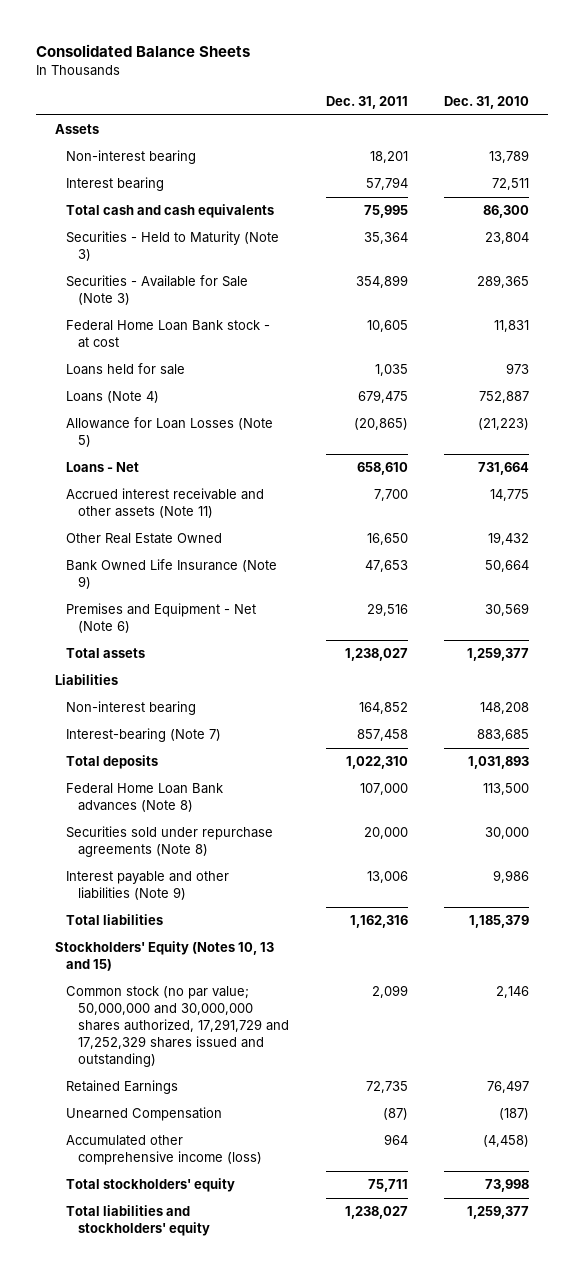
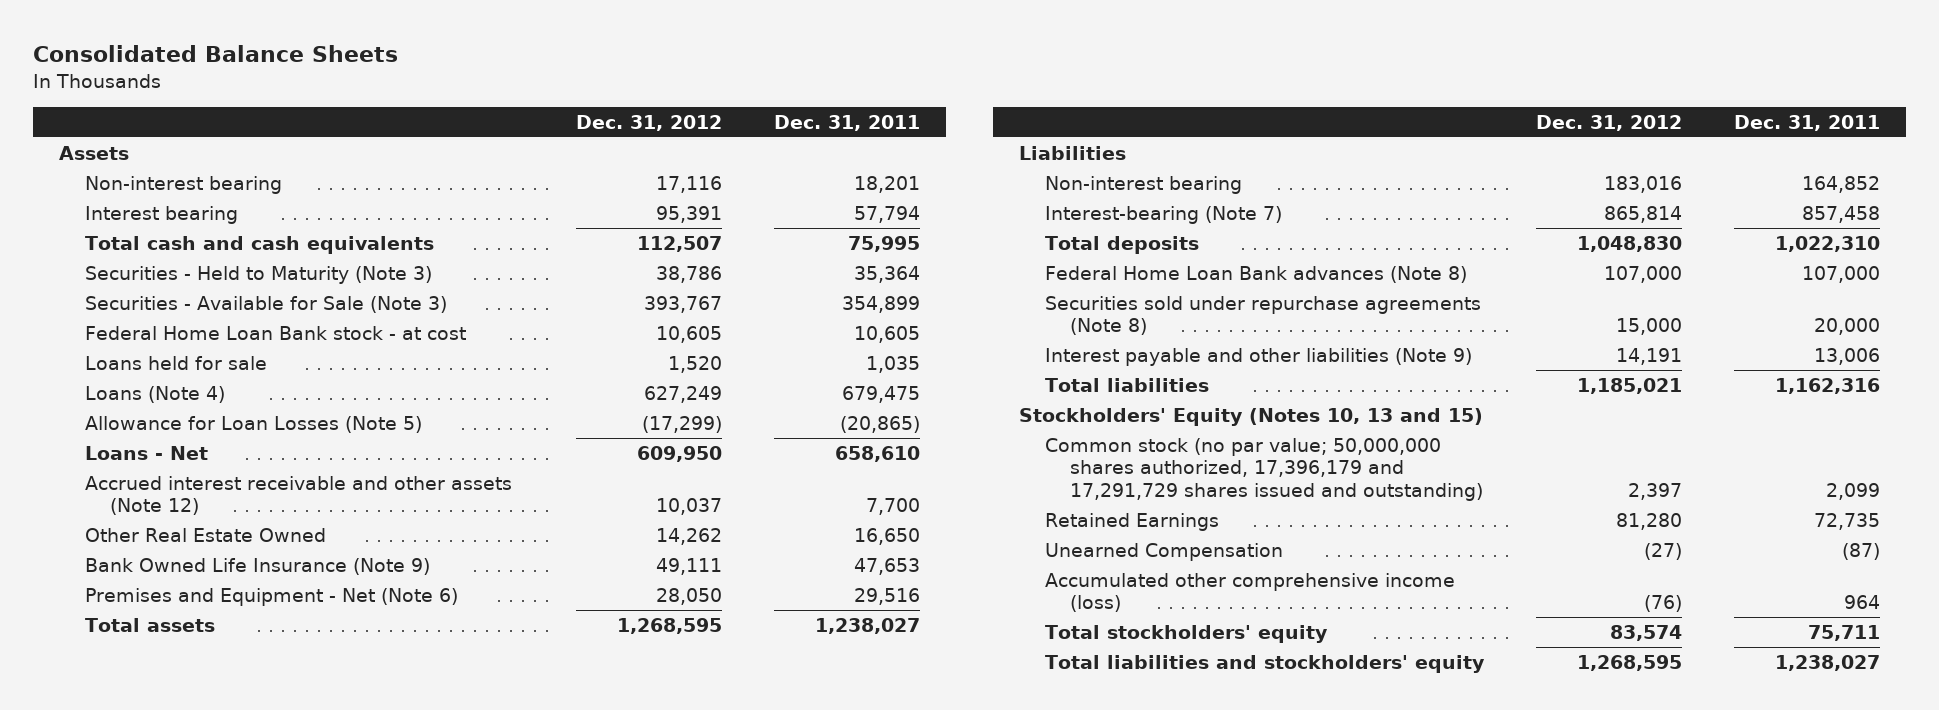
[444,95,530,109] Dec. 31, 2010 -> none
none -> [575,114,722,131] Dec. 31, 2012
[66,488,265,519] Accrued interest receivable and other assets (Note 11) -> [84,475,512,516] Accrued interest receivable and other assets (Note 12)
[66,986,289,1068] Common stock (no par value; 50,000,000 and 30,000,000 shares authorized, 17,291,729 and 17,252,329 shares issued and outstanding) -> [1044,437,1484,501] Common stock (no par value; 50,000,000 shares authorized, 17,396,179 and 17,291,729 shares issued and outstanding)

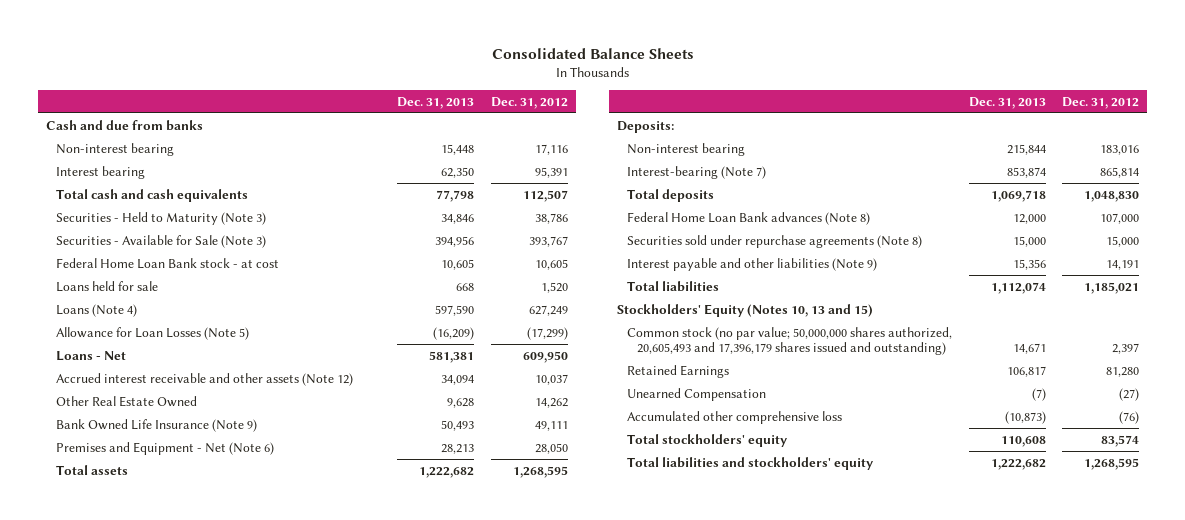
[773,114,920,131] Dec. 31, 2011 -> none
none -> [397,96,475,109] Dec. 31, 2013
[59,145,130,160] Assets -> none
none -> [46,119,204,131] Cash and due from banks
[1019,145,1127,160] Liabilities -> none
none -> [617,120,675,133] Deposits:
[1044,437,1484,501] Common stock (no par value; 50,000,000 shares authorized, 17,396,179 and 17,291,729 shares issued and outstanding) -> [627,326,953,356] Common stock (no par value; 50,000,000 shares authorized, 20,605,493 and 17,396,179 shares issued and outstanding)
[1044,572,1455,613] Accumulated other comprehensive income (loss) -> [627,410,843,424] Accumulated other comprehensive loss

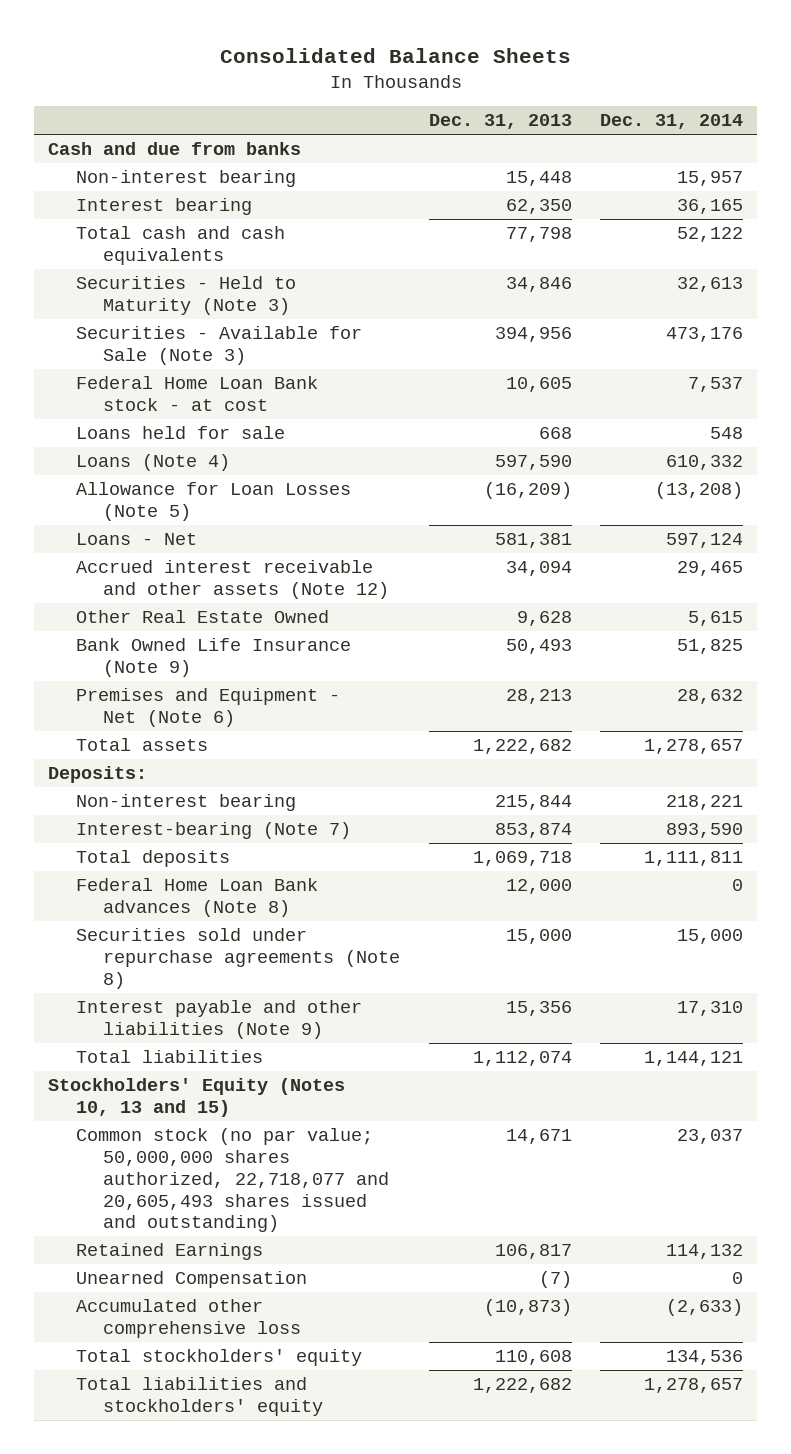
[490,96,568,109] Dec. 31, 2012 -> none
none -> [599,114,743,130] Dec. 31, 2014
[627,326,953,356] Common stock (no par value; 50,000,000 shares authorized, 20,605,493 and 17,396,179 shares issued and outstanding) -> [75,1128,390,1233] Common stock (no par value; 50,000,000 shares authorized, 22,718,077 and 20,605,493 shares issued and outstanding)

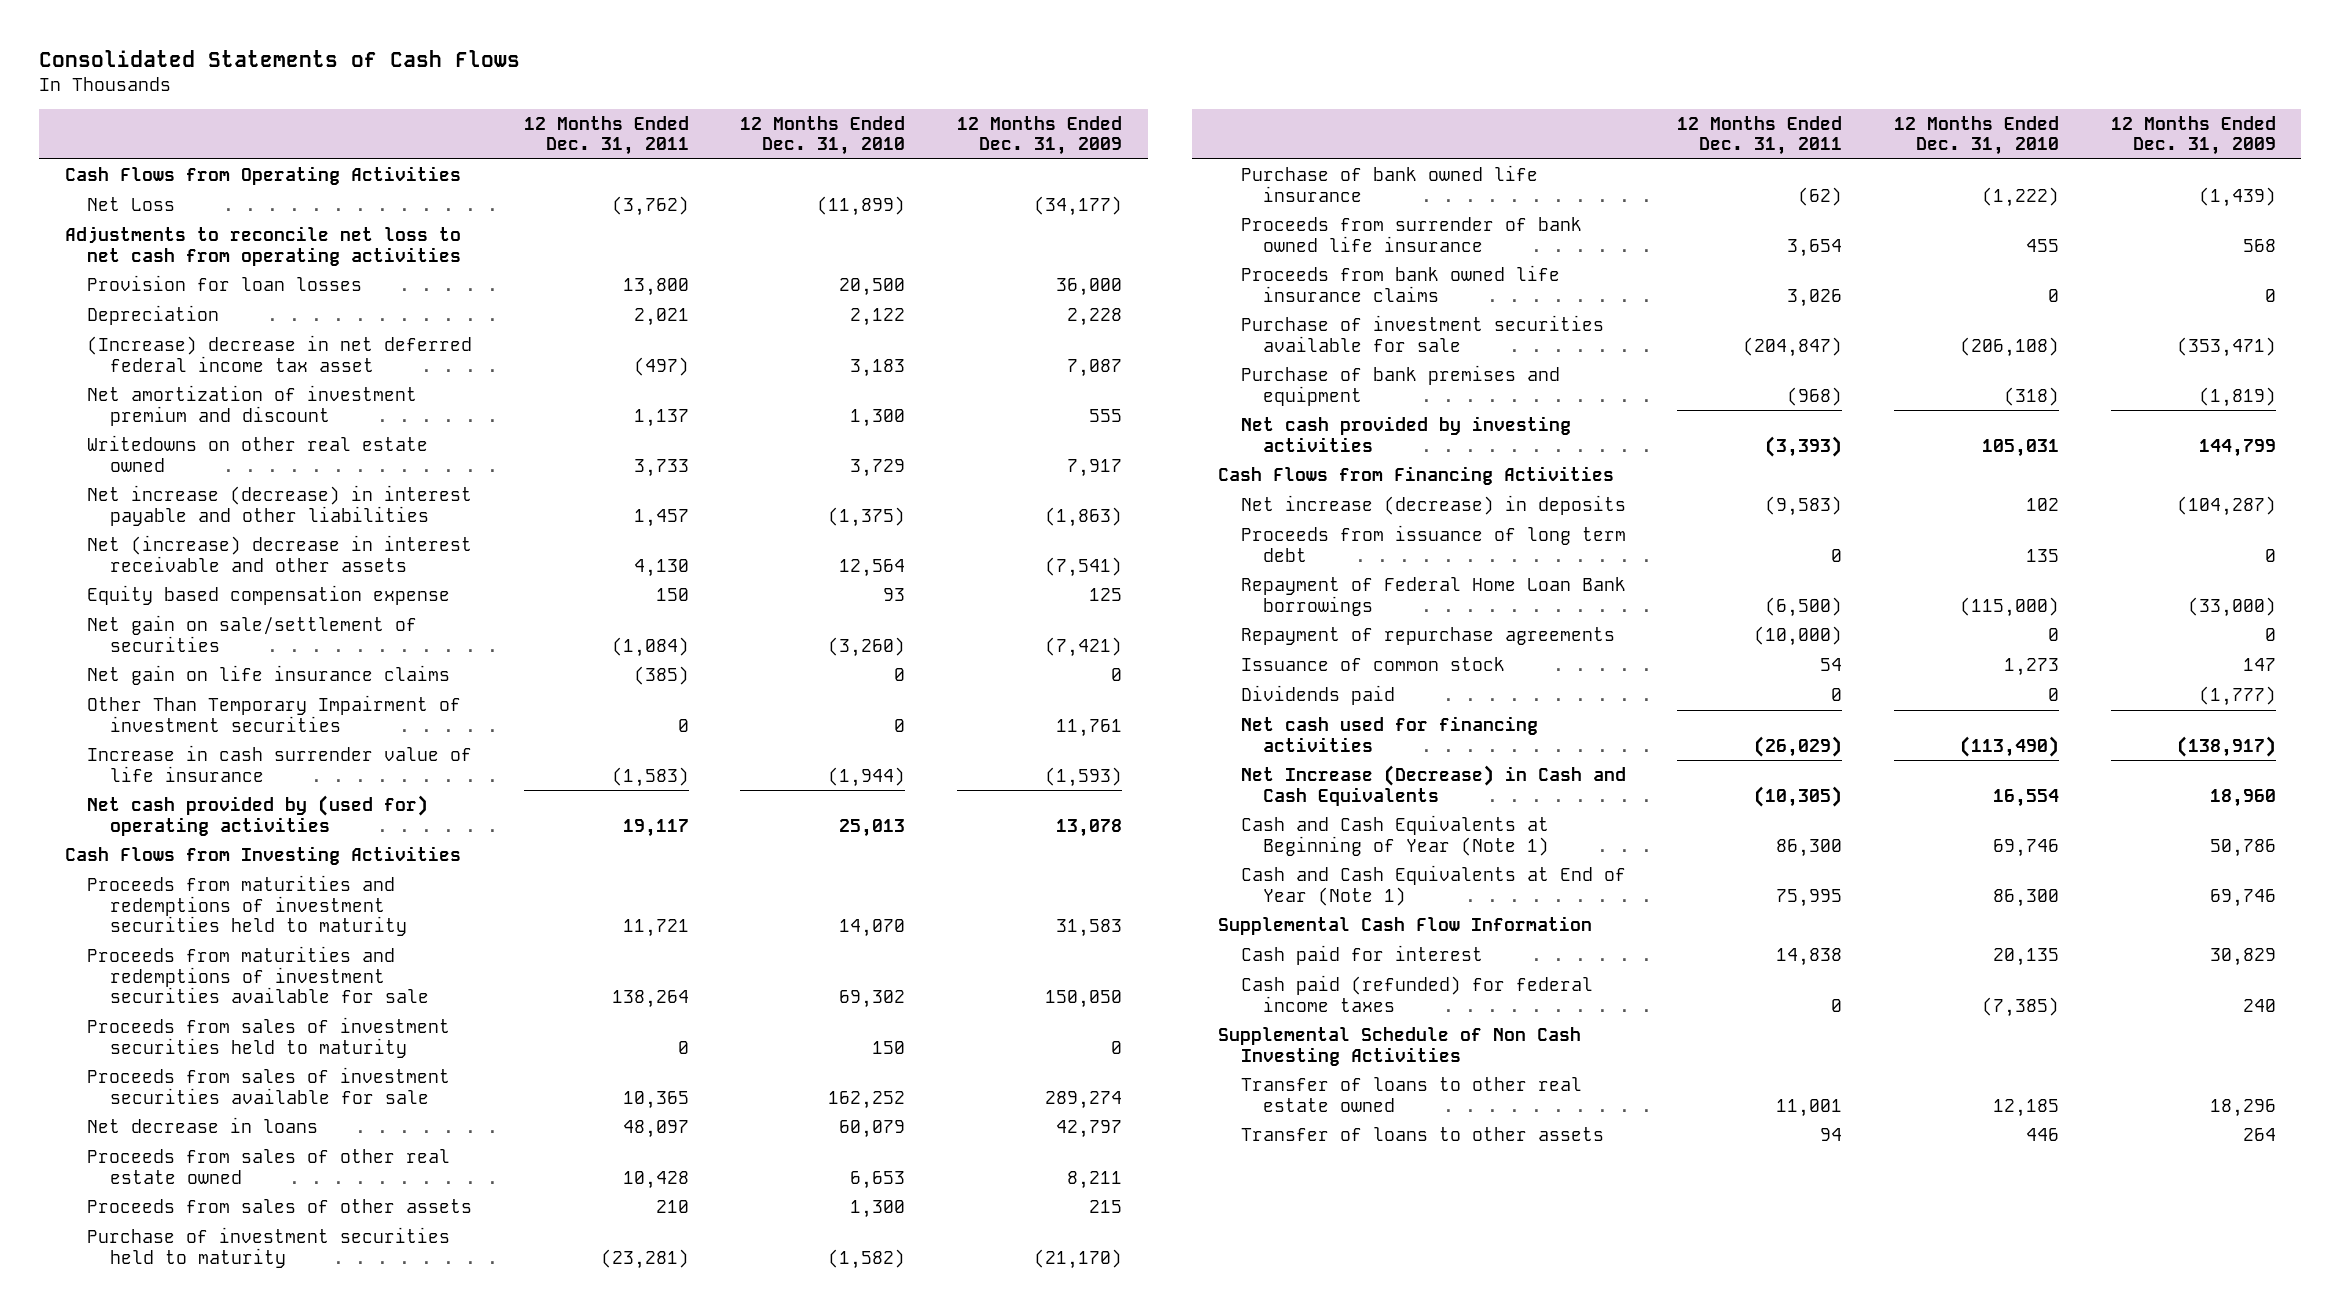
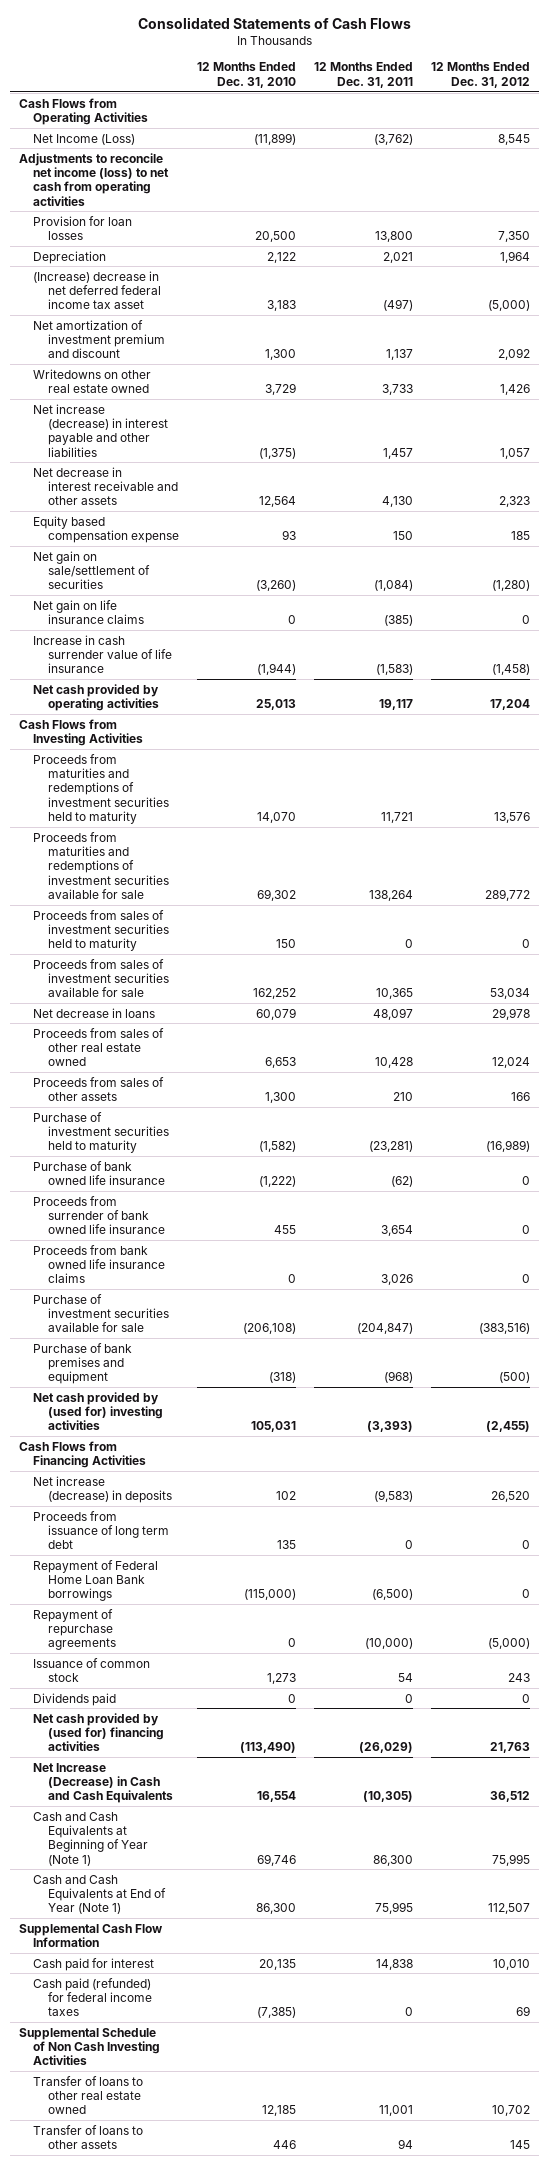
[956,115,1122,156] 12 Months Ended Dec. 31, 2009 -> none
none -> [430,62,530,88] 12 Months Ended Dec. 31, 2012
[87,197,176,212] Net Loss -> [33,133,136,145] Net Income (Loss)
[64,226,462,266] Adjustments to reconcile net loss to net cash from operating activities -> [19,152,170,206] Adjustments to reconcile net income (loss) to net cash from operating activities
[87,535,473,572] Net (increase) decrease in interest receivable and other assets -> [33,466,178,506] Net decrease in interest receivable and other assets
[87,695,462,732] Other Than Temporary Impairment of investment securities -> none
[87,795,429,836] Net cash provided by (used for) operating activities -> [33,683,160,711] Net cash provided by operating activities
[1240,416,1571,452] Net cash provided by investing activities -> [33,1391,163,1431] Net cash provided by (used for) investing activities
[1240,716,1538,752] Net cash used for financing activities -> [33,1712,164,1752] Net cash provided by (used for) financing activities

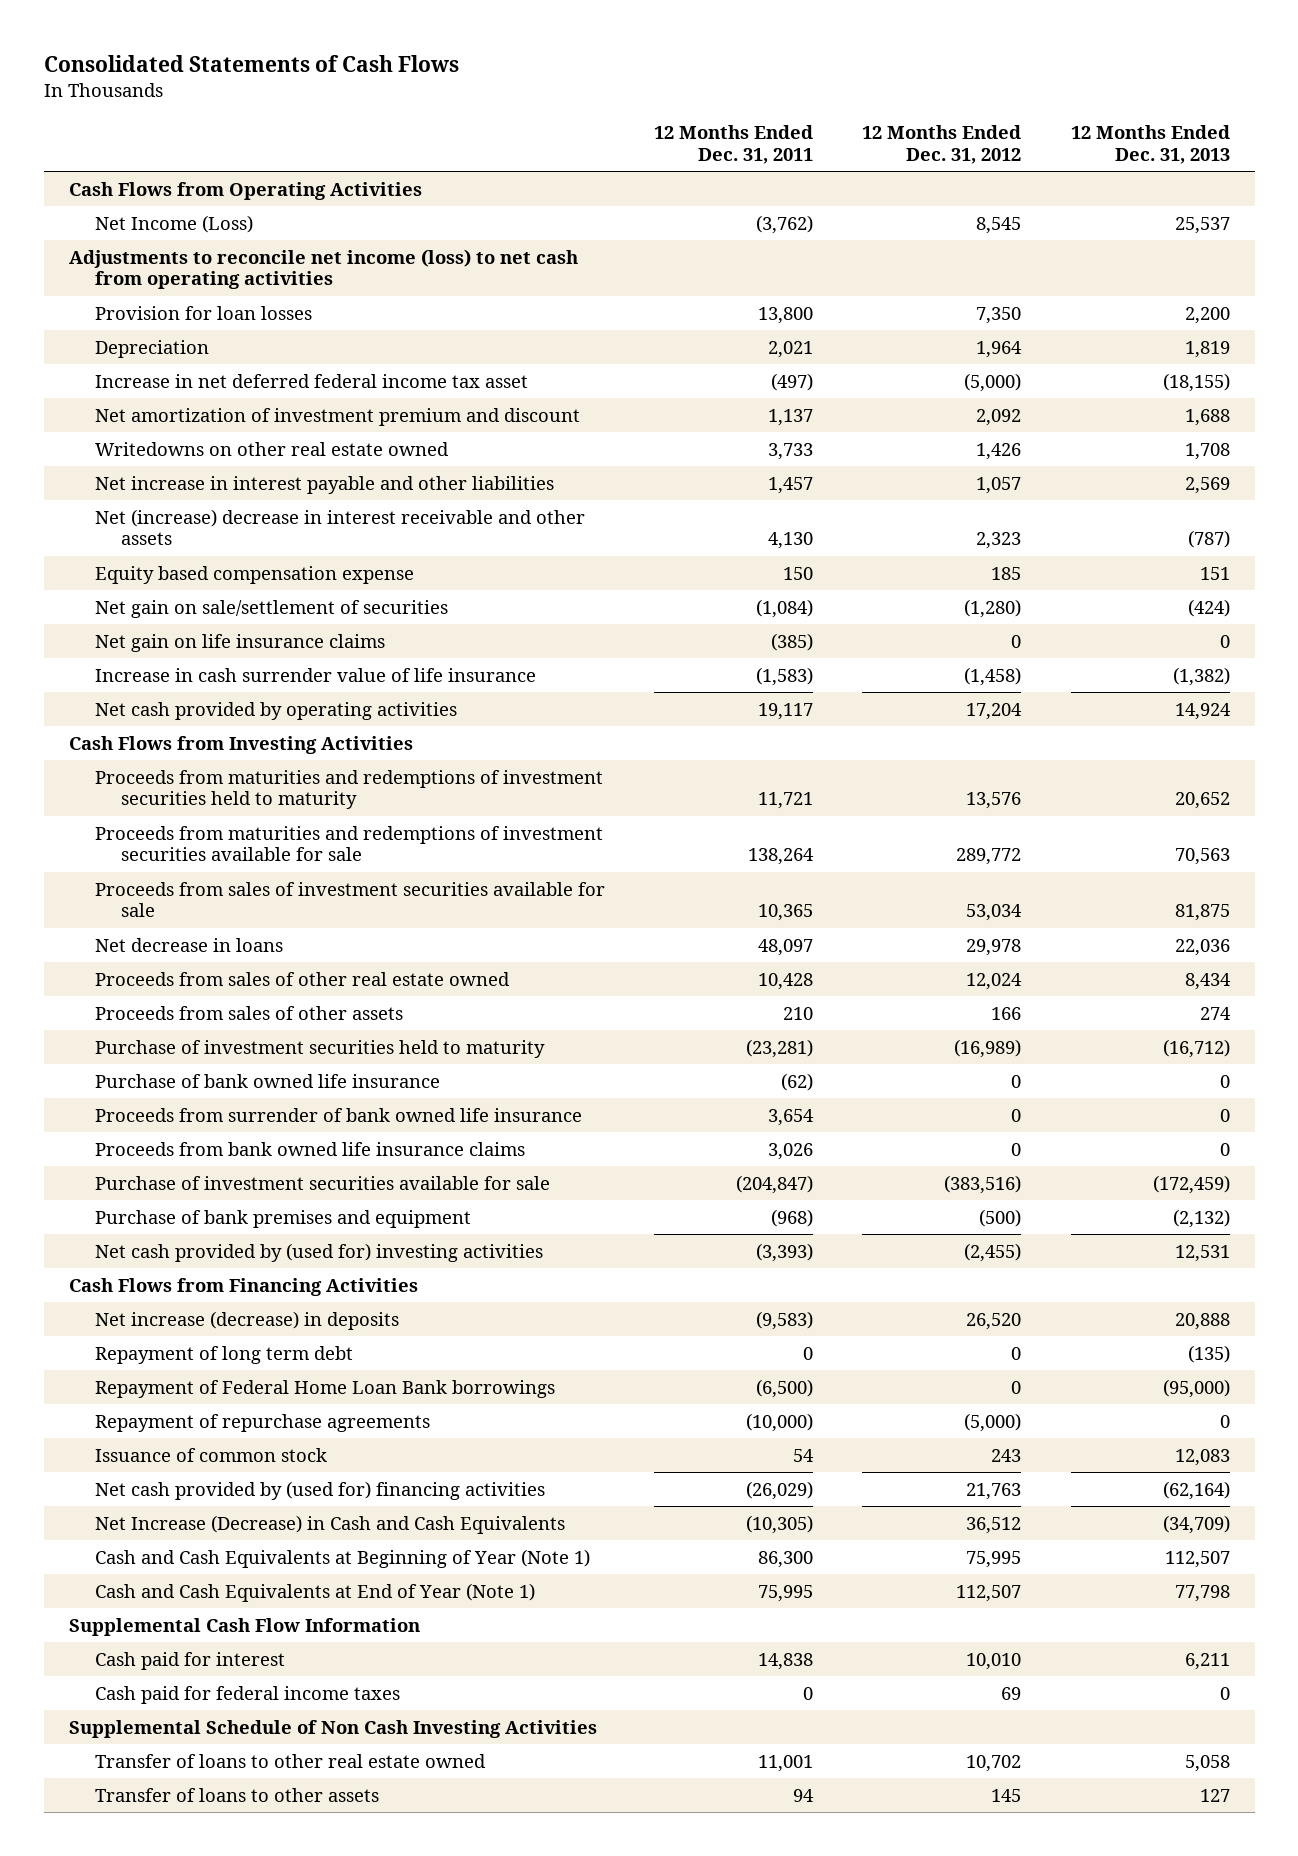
[196,62,296,88] 12 Months Ended Dec. 31, 2010 -> none
none -> [1070,125,1230,165] 12 Months Ended Dec. 31, 2013
[33,270,161,310] (Increase) decrease in net deferred federal income tax asset -> [94,373,528,388] Increase in net deferred federal income tax asset
[33,403,168,457] Net increase (decrease) in interest payable and other liabilities -> [94,475,554,494] Net increase in interest payable and other liabilities
[33,466,178,506] Net decrease in interest receivable and other assets -> [94,508,585,546] Net (increase) decrease in interest receivable and other assets
[33,909,169,952] Proceeds from sales of investment securities held to maturity -> none
[33,1510,169,1550] Proceeds from issuance of long term debt -> [94,1345,353,1364] Repayment of long term debt
[33,1692,117,1706] Dividends paid -> none
[33,1977,152,2017] Cash paid (refunded) for federal income taxes -> [94,1685,400,1704] Cash paid for federal income taxes

